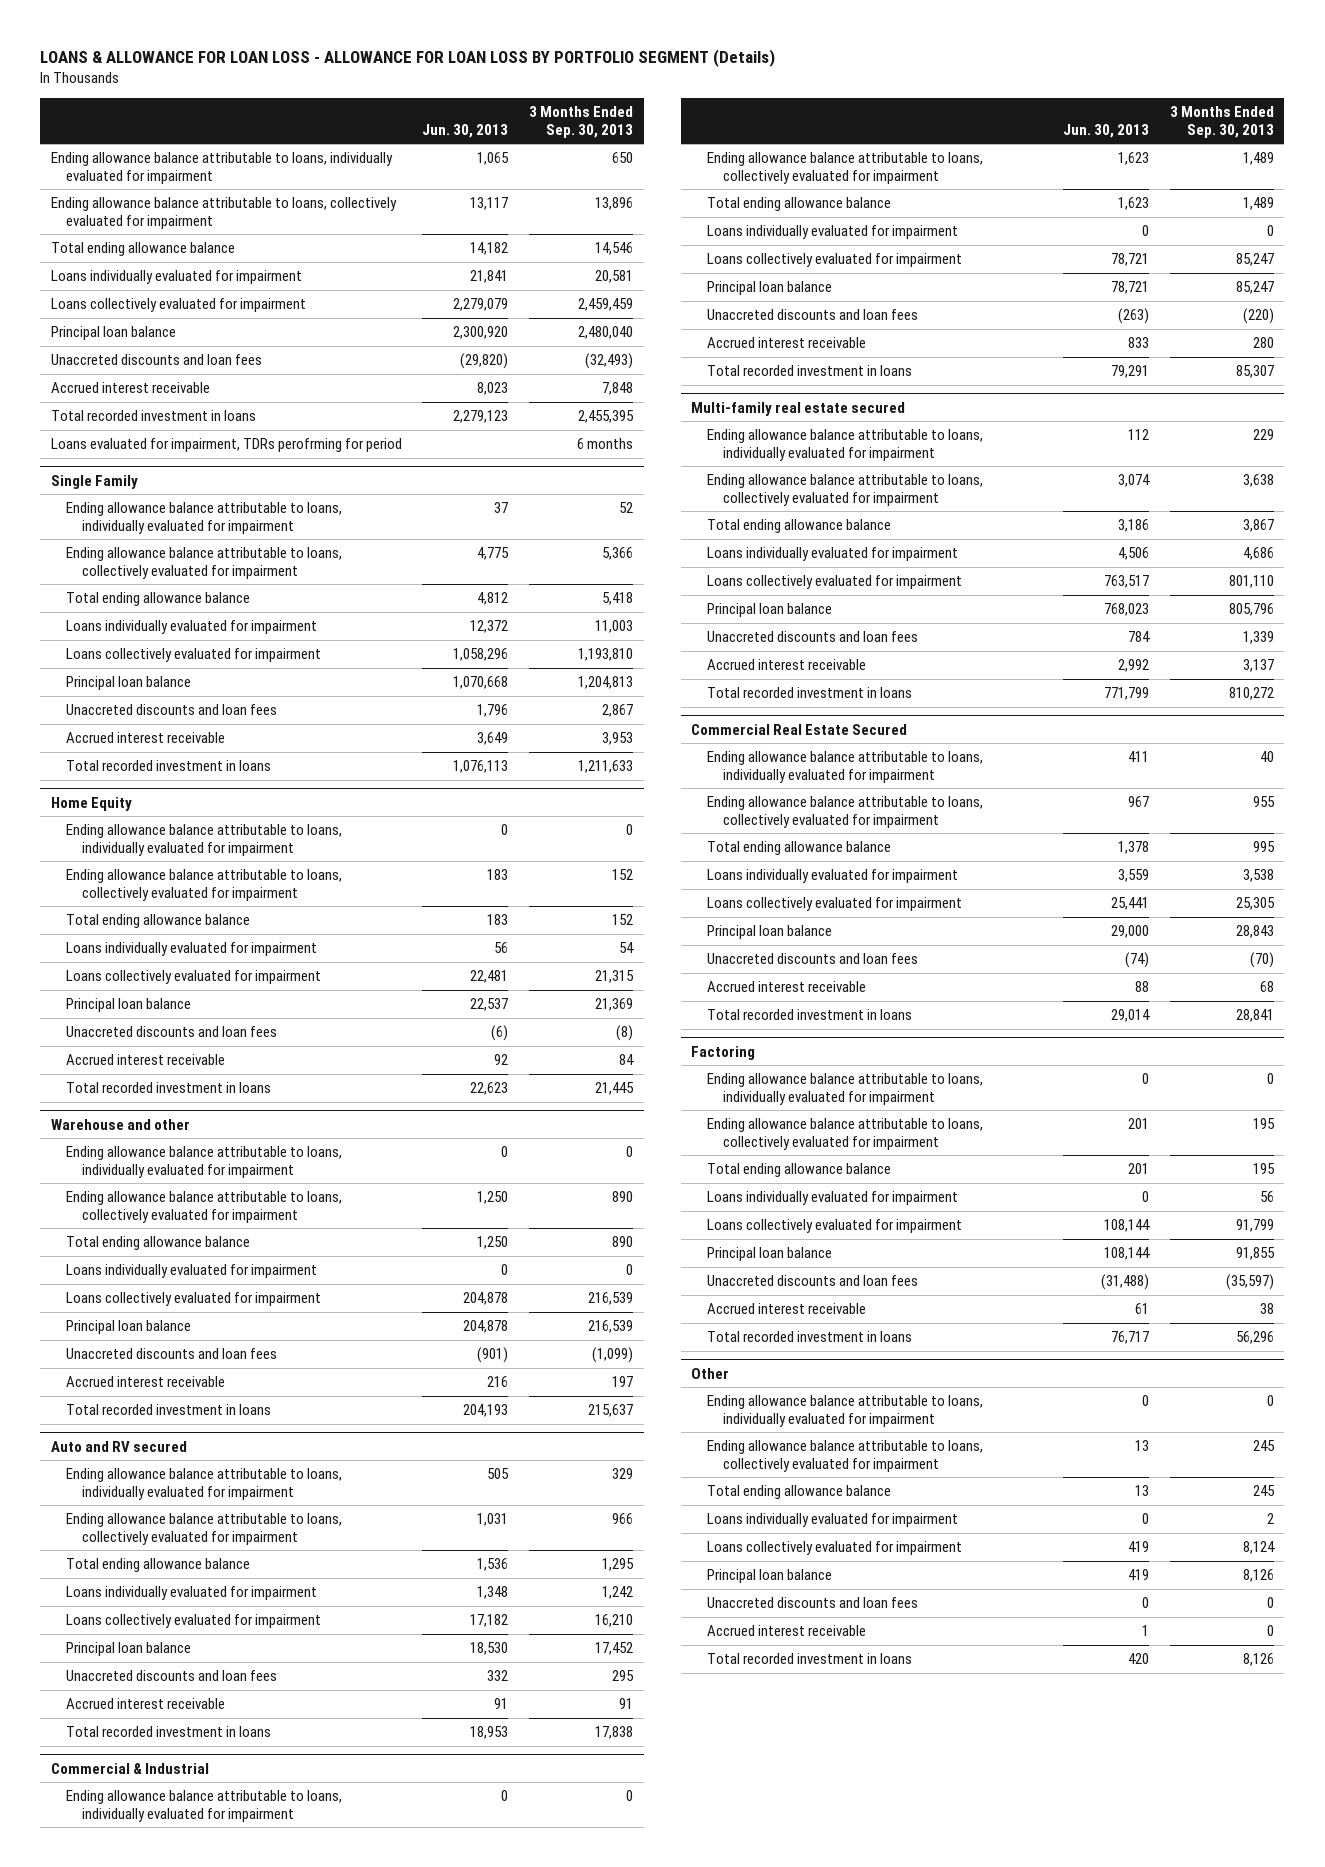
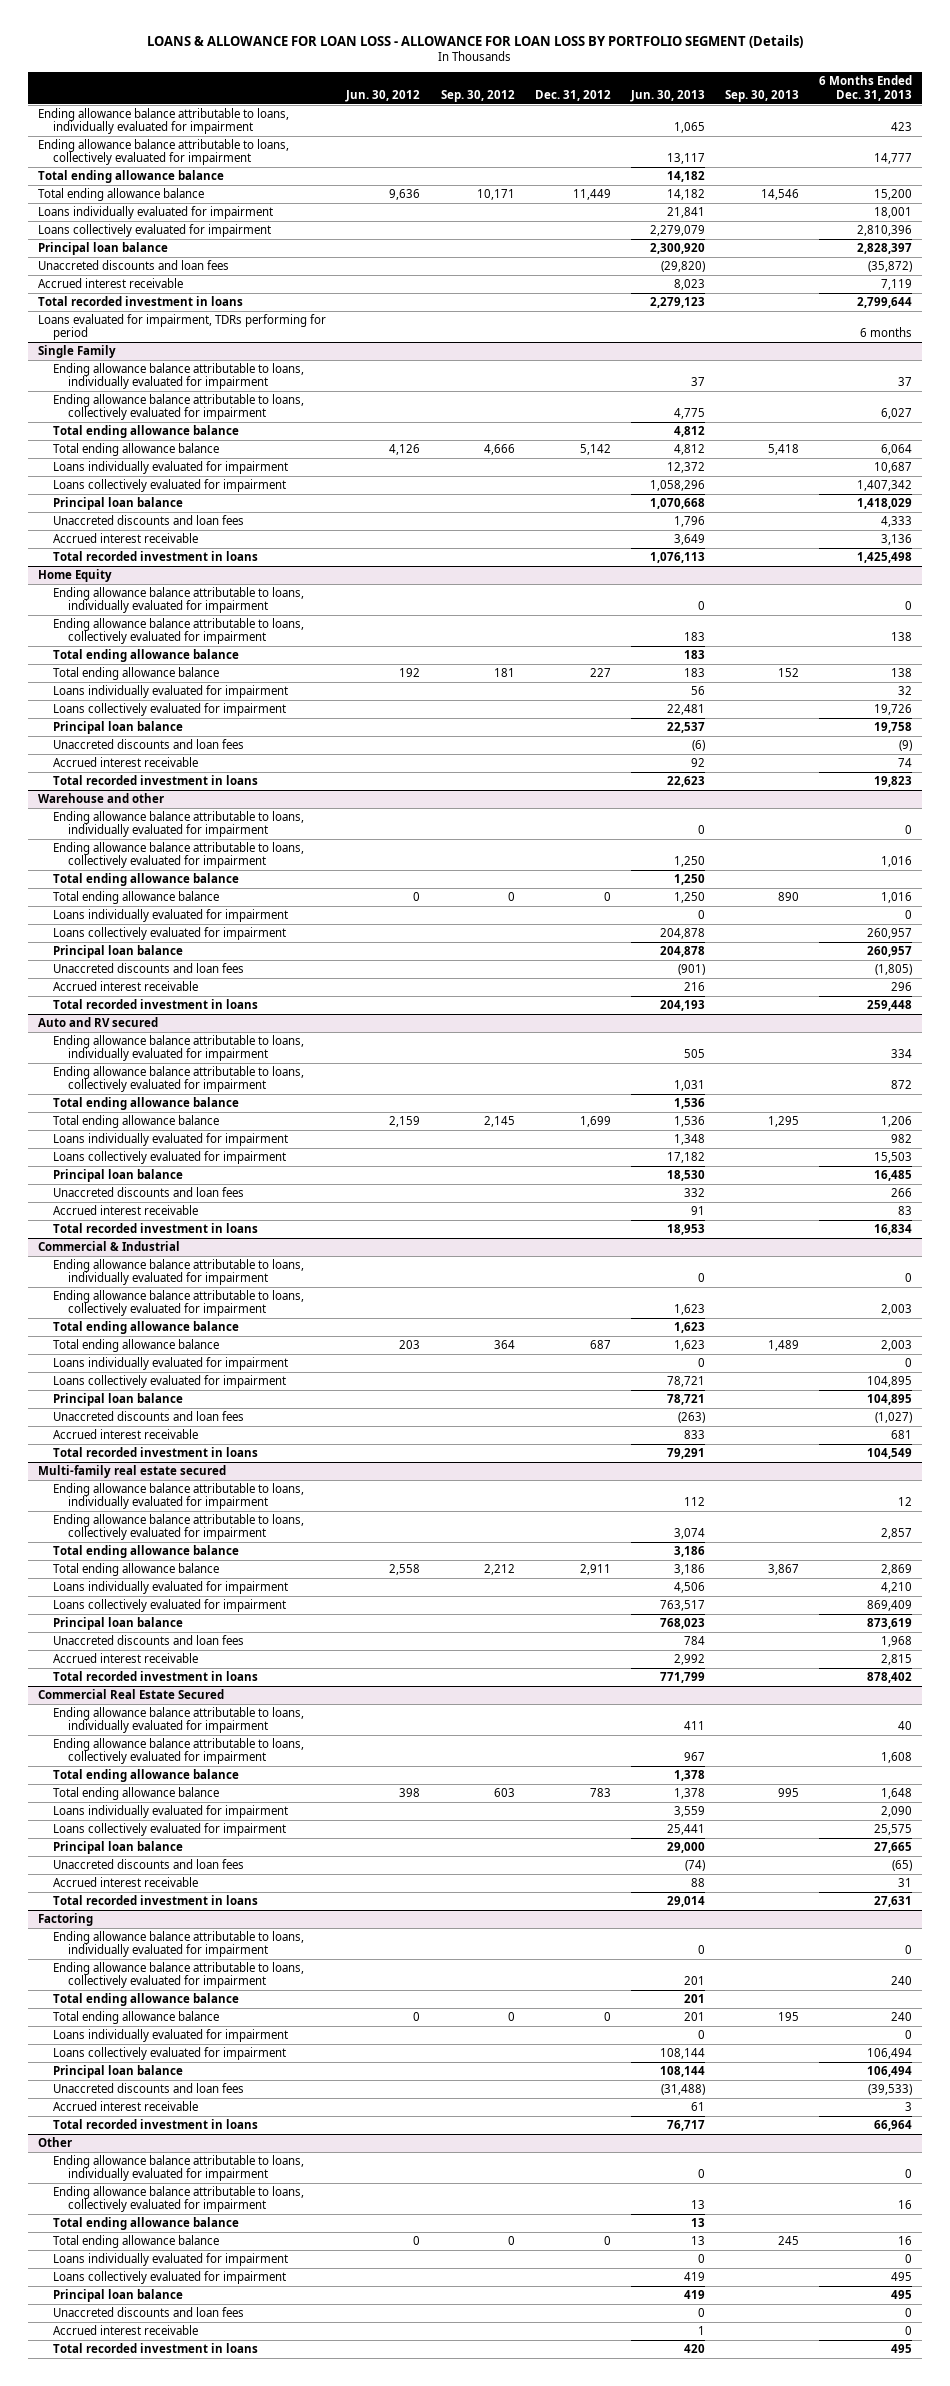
[529,106,634,138] 3 Months Ended Sep. 30, 2013 -> none
none -> [345,89,421,102] Jun. 30, 2012
none -> [440,89,515,102] Sep. 30, 2012
none -> [534,89,611,101] Dec. 31, 2012
none -> [724,89,799,102] Sep. 30, 2013
none -> [818,75,912,101] 6 Months Ended Dec. 31, 2013
none -> [38,187,205,201] Total ending allowance balance
[50,438,402,453] Loans evaluated for impairment, TDRs perofrming for period -> [38,313,327,341] Loans evaluated for impairment, TDRs performing for period
none -> [53,442,220,456] Total ending allowance balance
none -> [53,666,220,680] Total ending allowance balance
none -> [53,890,220,904] Total ending allowance balance
none -> [53,1114,220,1128] Total ending allowance balance
none -> [53,1338,220,1352] Total ending allowance balance
none -> [53,1562,220,1576] Total ending allowance balance
none -> [53,1786,220,1800] Total ending allowance balance
none -> [53,2010,220,2024] Total ending allowance balance
none -> [53,2234,220,2248] Total ending allowance balance

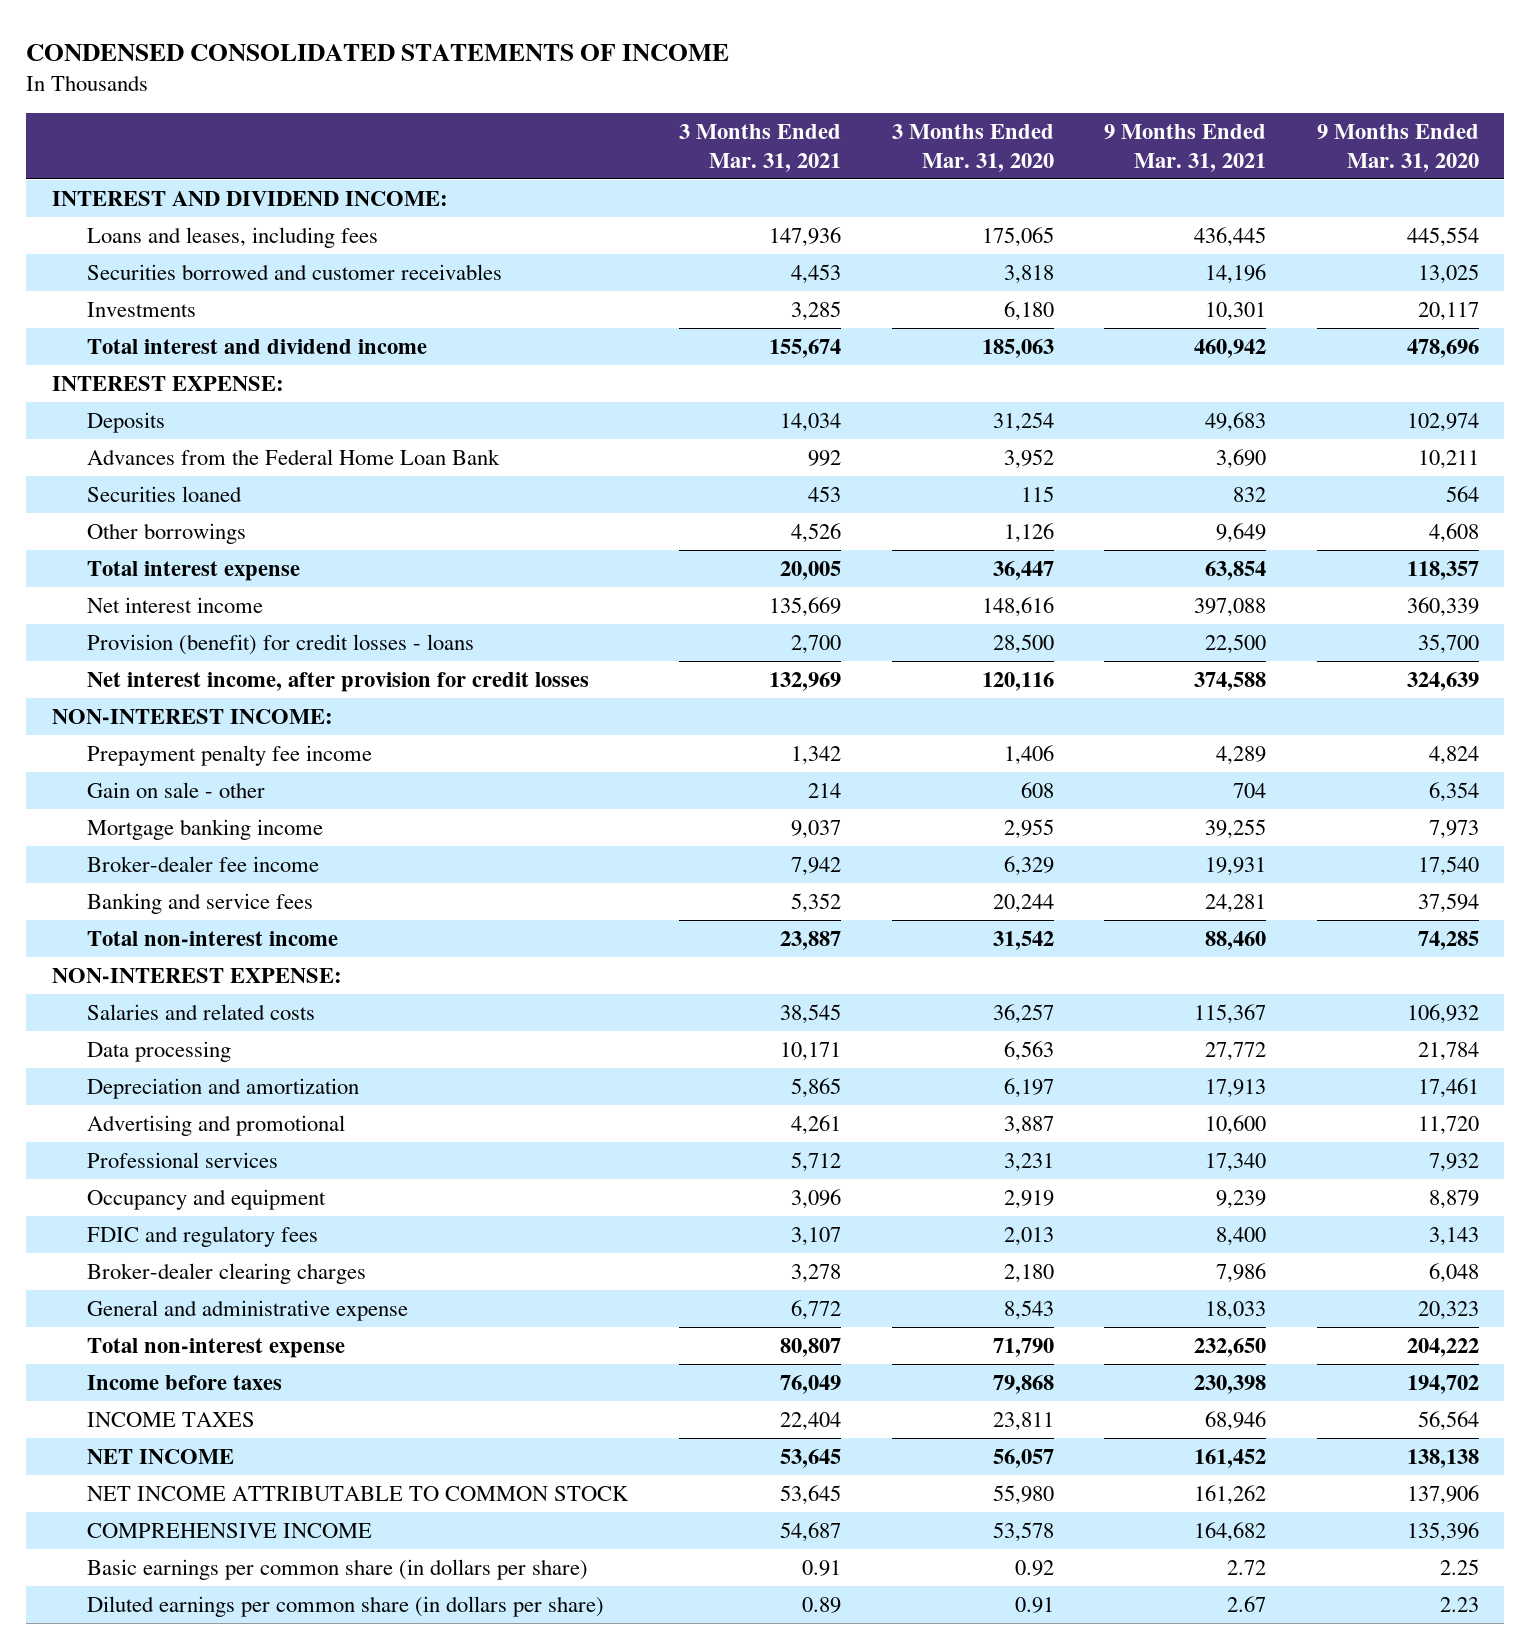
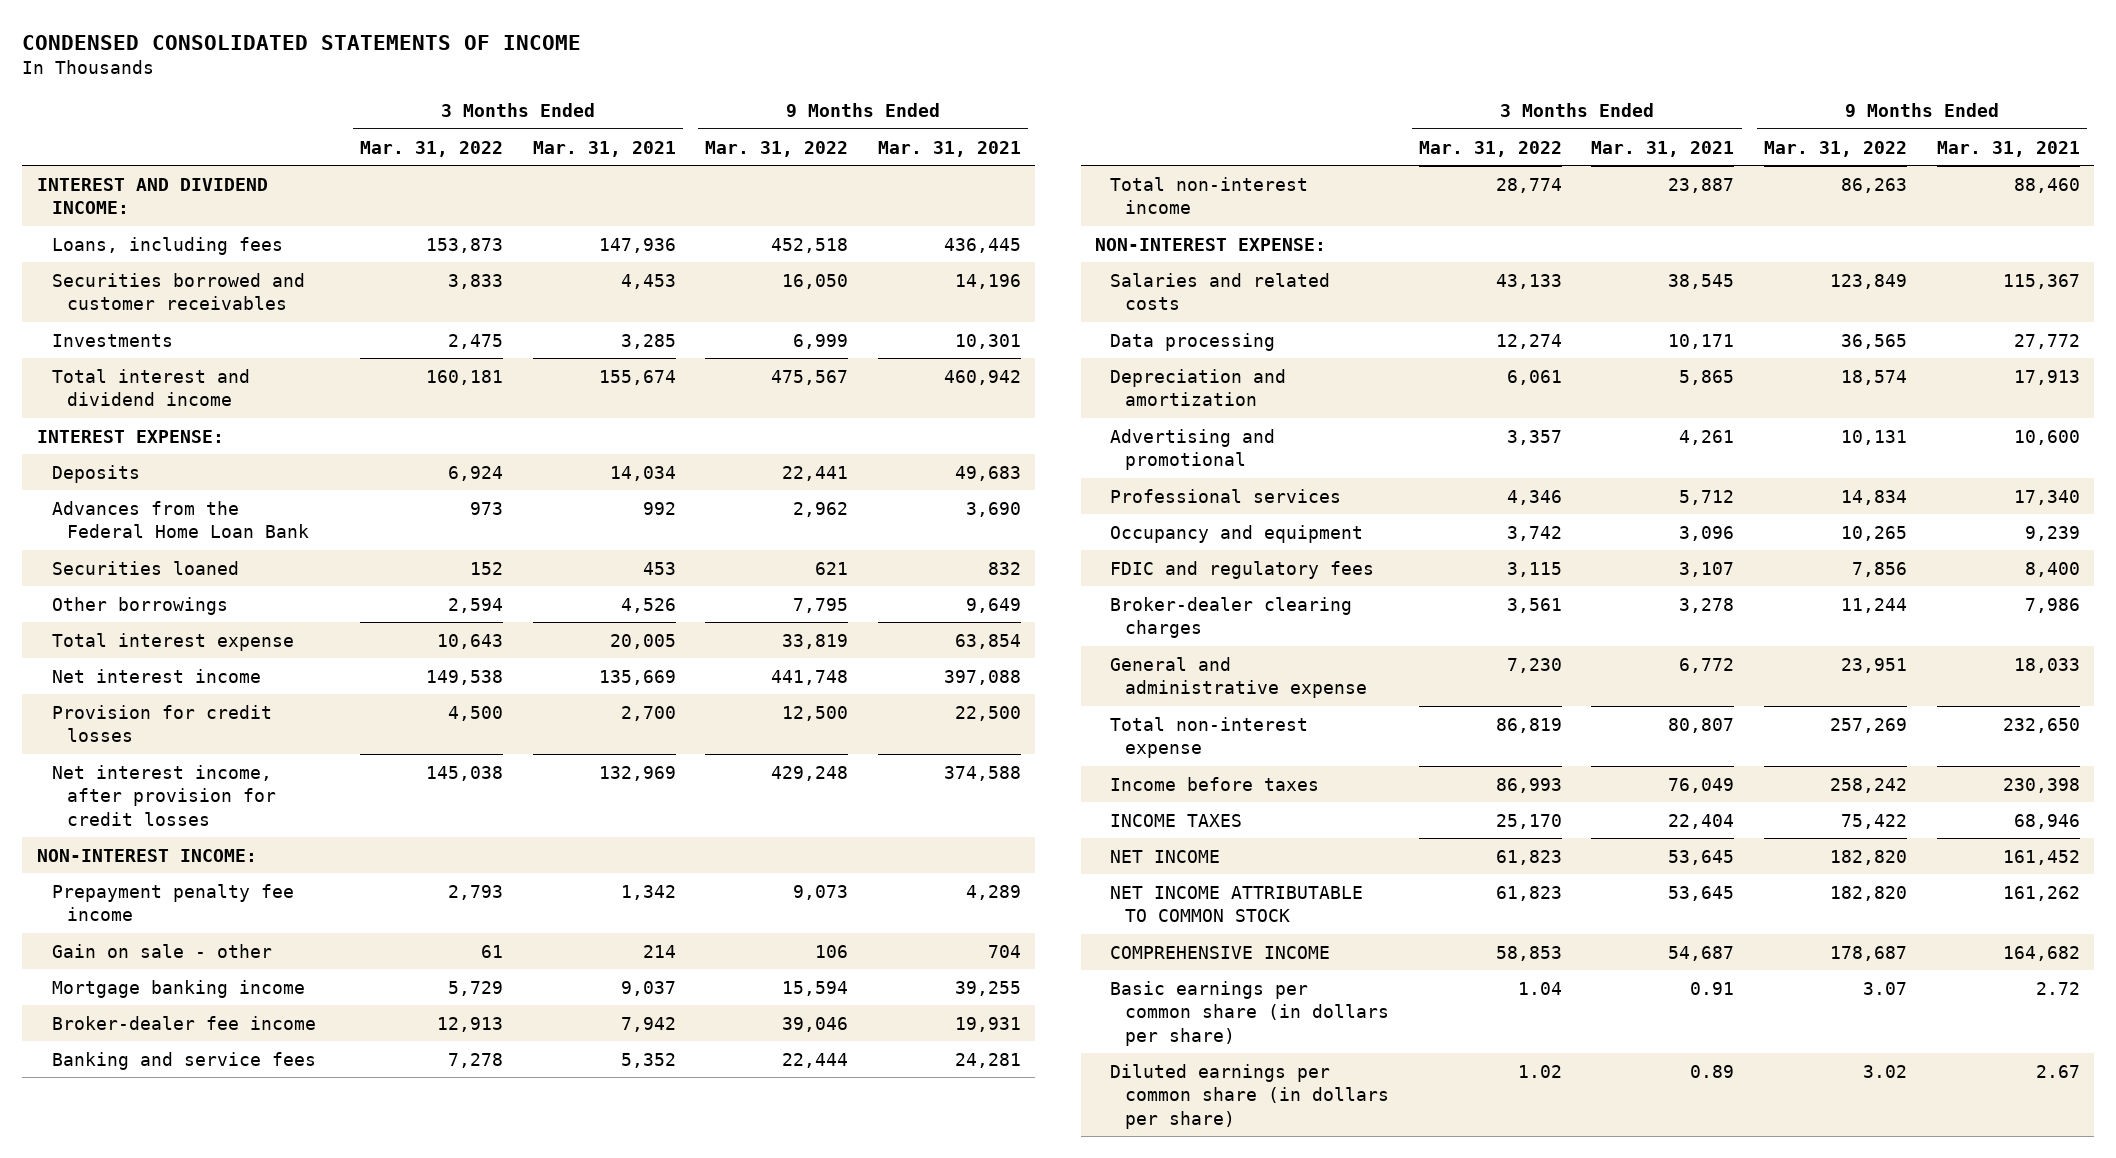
[891,124,1054,172] 3 Months Ended Mar. 31, 2020 -> none
[1317,124,1480,172] 9 Months Ended Mar. 31, 2020 -> none
none -> [360,140,504,157] Mar. 31, 2022
none -> [705,140,849,157] Mar. 31, 2022
[86,226,378,248] Loans and leases, including fees -> [51,236,283,255] Loans, including fees
[86,633,474,655] Provision (benefit) for credit losses - loans -> [51,704,272,743] Provision for credit losses

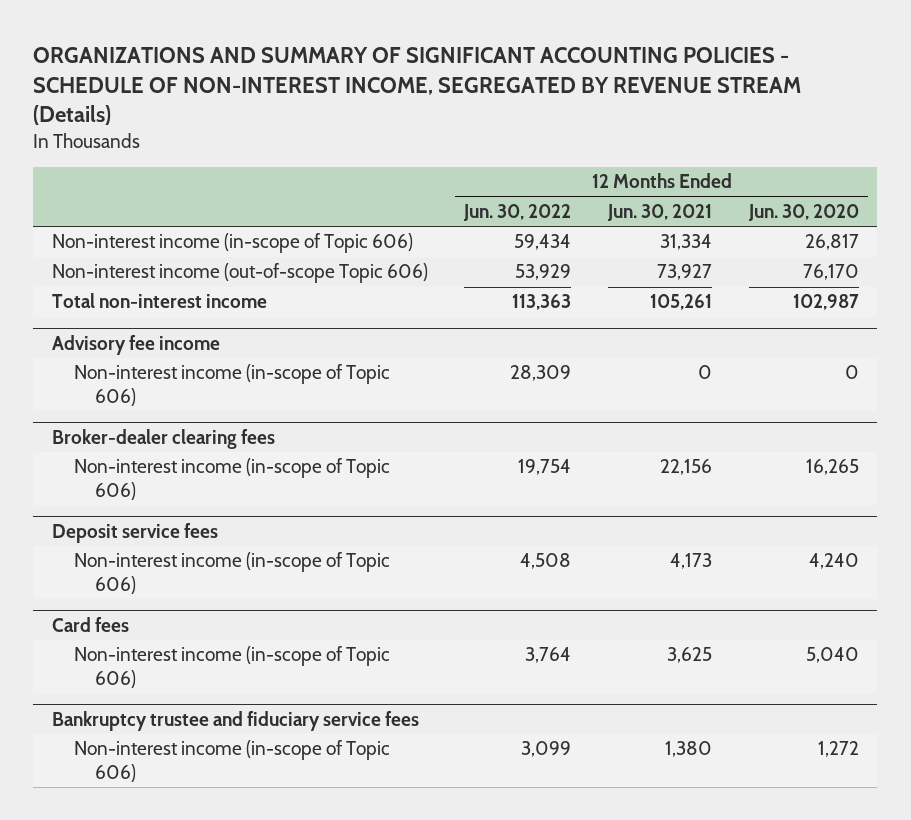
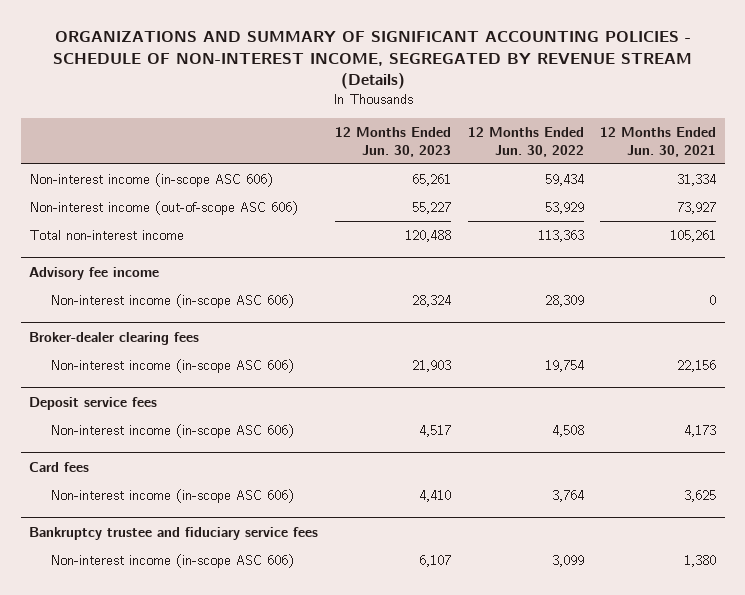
[747,203,859,221] Jun. 30, 2020 -> none
none -> [334,127,451,157] 12 Months Ended Jun. 30, 2023
[51,233,413,254] Non-interest income (in-scope of Topic 606) -> [29,172,274,187] Non-interest income (in-scope ASC 606)
[51,263,428,284] Non-interest income (out-of-scope Topic 606) -> [29,200,299,215] Non-interest income (out-of-scope ASC 606)
[73,364,390,406] Non-interest income (in-scope of Topic 606) -> [49,293,294,308] Non-interest income (in-scope ASC 606)
[73,458,390,500] Non-interest income (in-scope of Topic 606) -> [49,358,294,373] Non-interest income (in-scope ASC 606)
[73,552,390,594] Non-interest income (in-scope of Topic 606) -> [49,423,294,438] Non-interest income (in-scope ASC 606)
[73,646,390,688] Non-interest income (in-scope of Topic 606) -> [49,488,294,503] Non-interest income (in-scope ASC 606)
[73,740,390,782] Non-interest income (in-scope of Topic 606) -> [49,553,294,568] Non-interest income (in-scope ASC 606)

